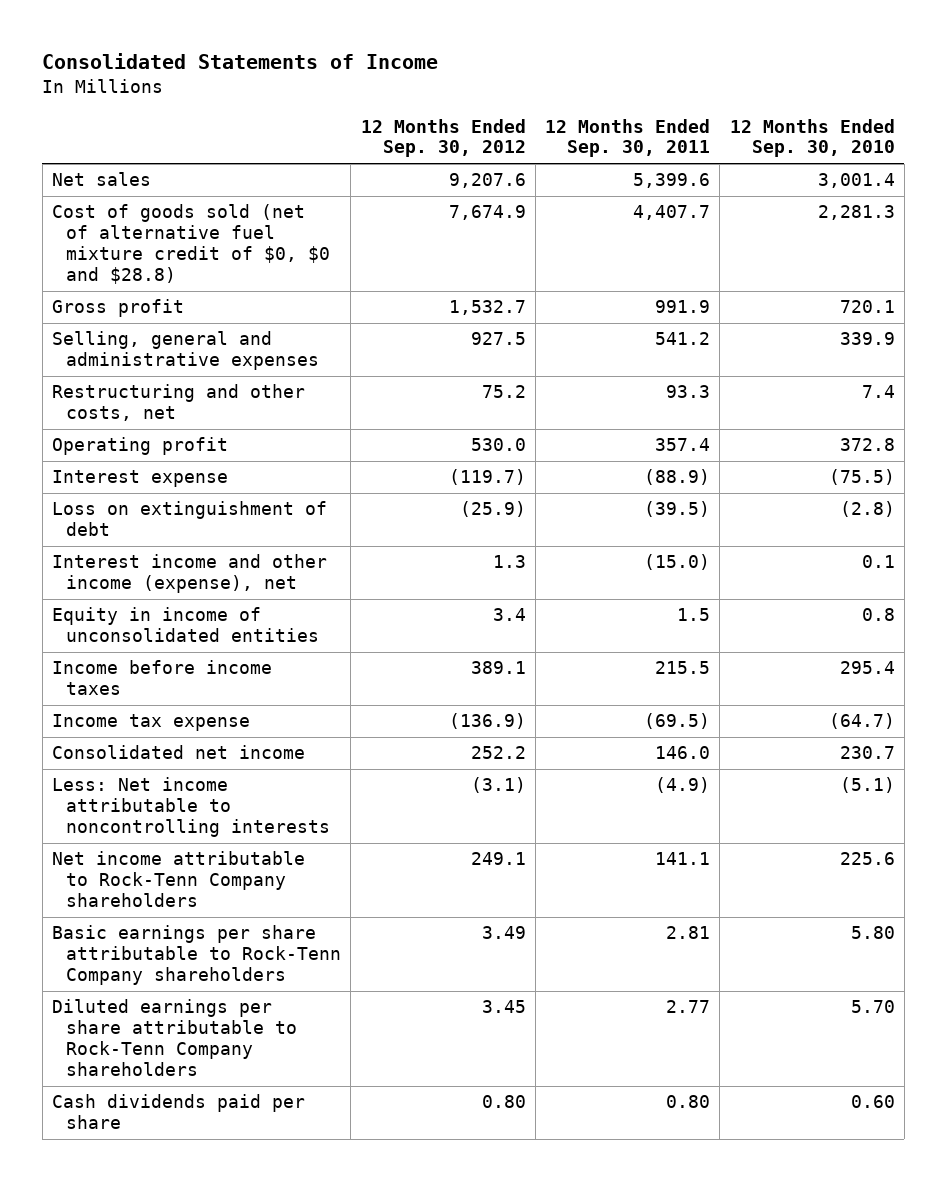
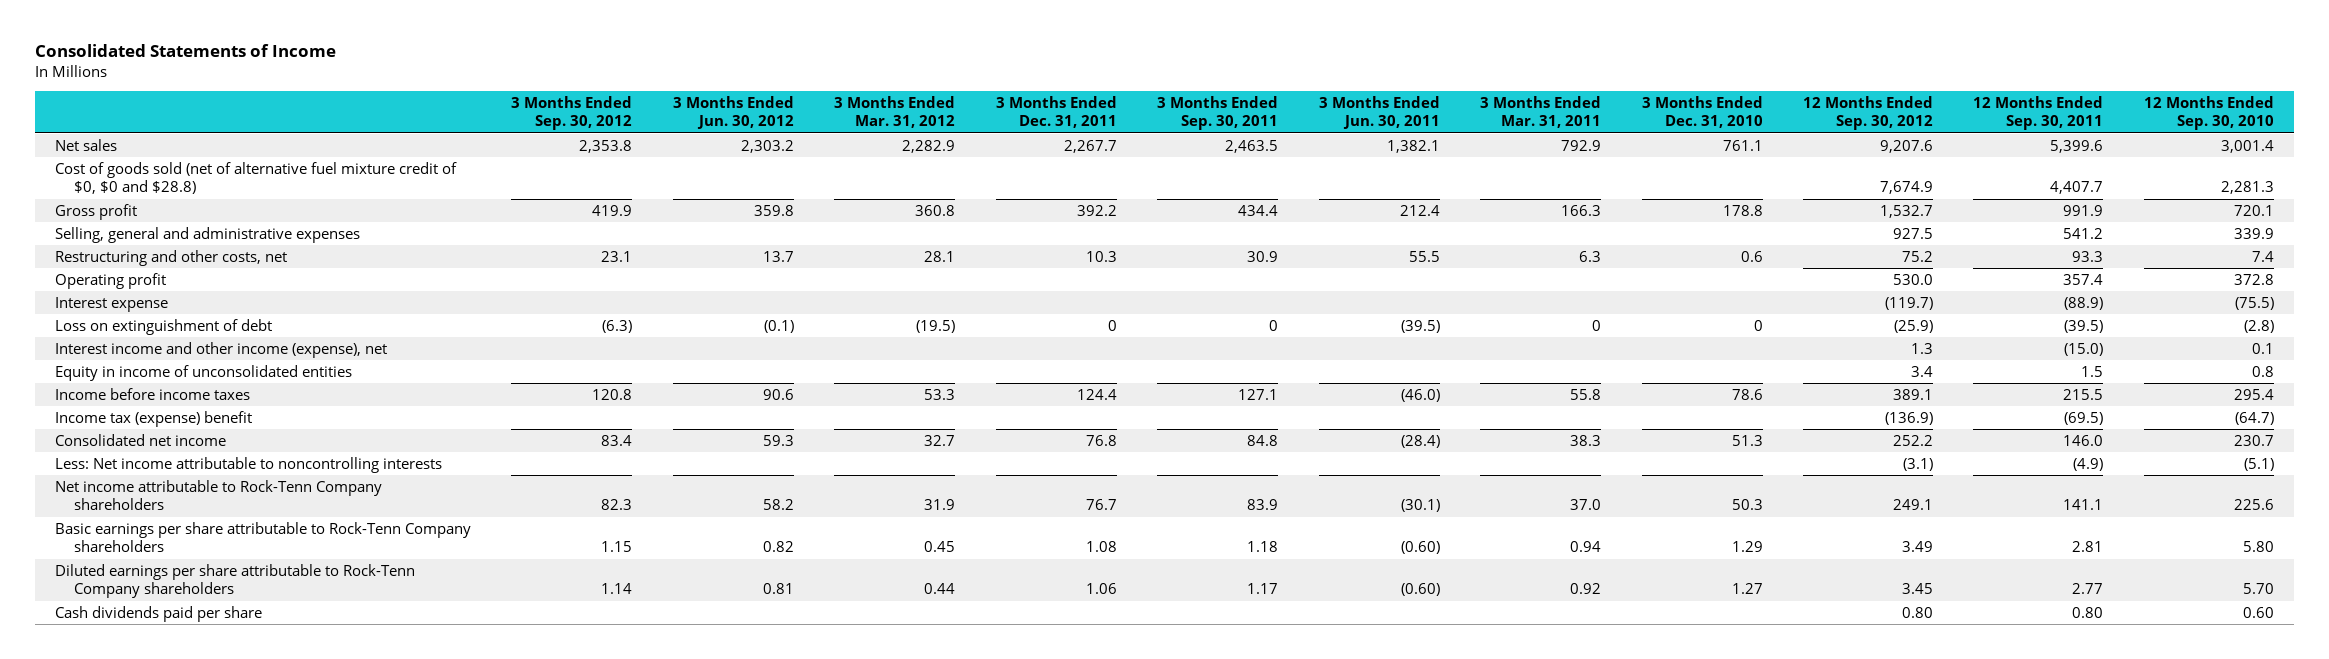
none -> [511,95,633,131] 3 Months Ended Sep. 30, 2012
none -> [672,95,794,130] 3 Months Ended Jun. 30, 2012
none -> [834,95,956,129] 3 Months Ended Mar. 31, 2012
none -> [995,95,1117,129] 3 Months Ended Dec. 31, 2011
none -> [1157,95,1279,131] 3 Months Ended Sep. 30, 2011
none -> [1318,95,1440,130] 3 Months Ended Jun. 30, 2011
none -> [1480,95,1602,129] 3 Months Ended Mar. 31, 2011
none -> [1641,95,1763,129] 3 Months Ended Dec. 31, 2010
[52,714,251,732] Income tax expense -> [55,410,253,427] Income tax (expense) benefit

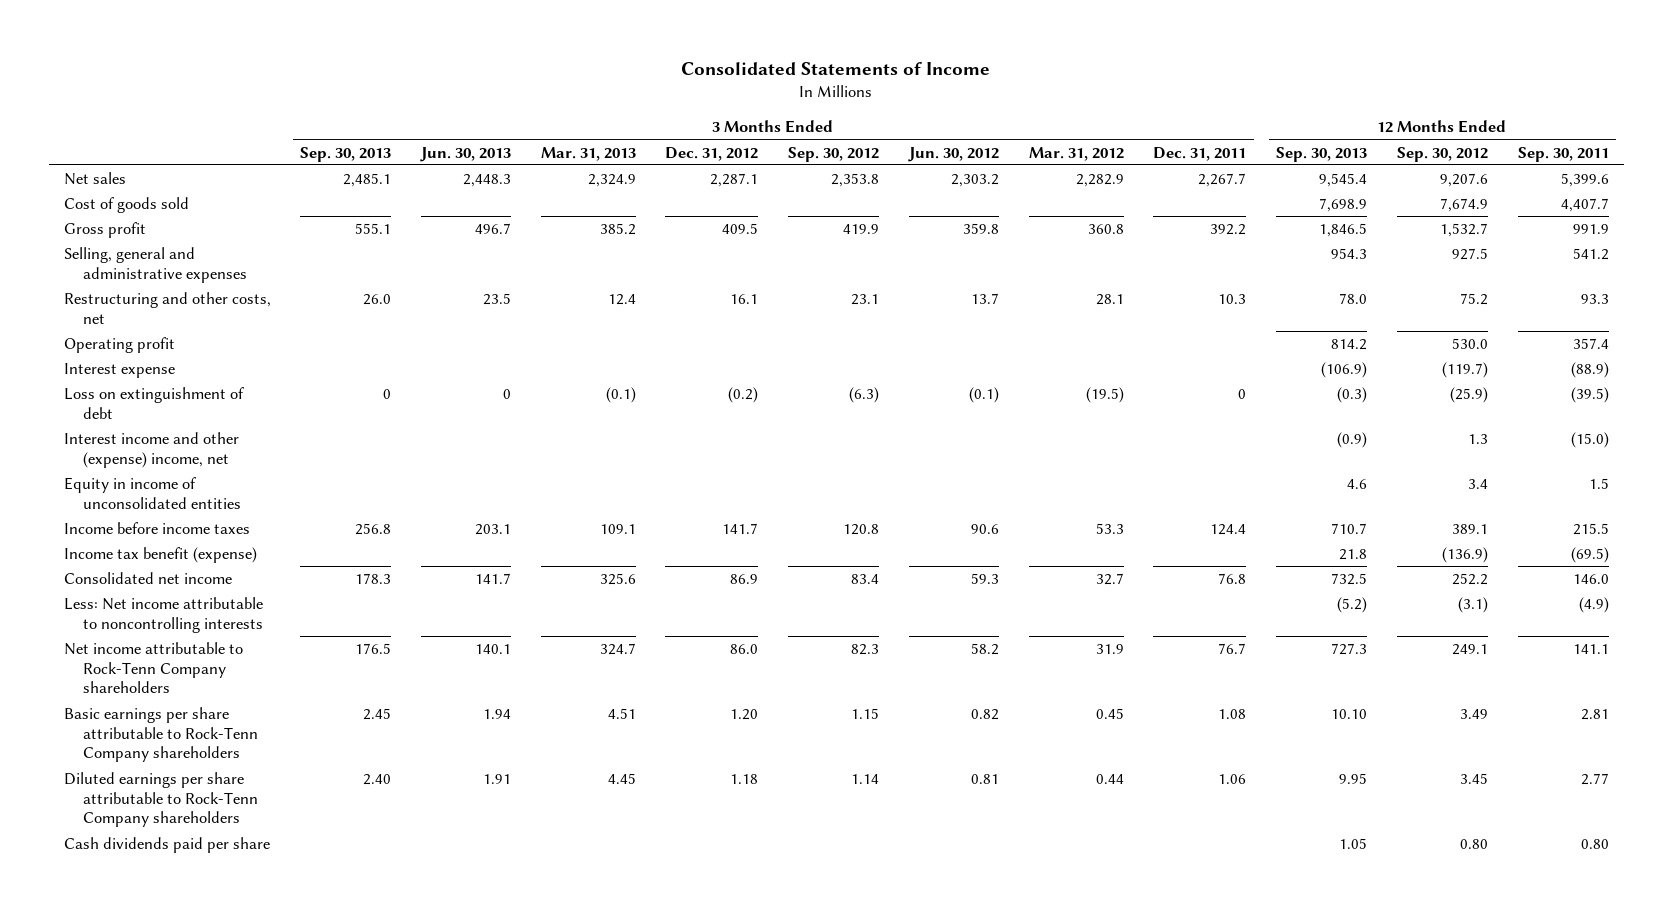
[1157,95,1279,131] 3 Months Ended Sep. 30, 2011 -> none
[1318,95,1440,130] 3 Months Ended Jun. 30, 2011 -> none
[1480,95,1602,129] 3 Months Ended Mar. 31, 2011 -> none
[1641,95,1763,129] 3 Months Ended Dec. 31, 2010 -> none
[2143,95,2274,131] 12 Months Ended Sep. 30, 2010 -> none
none -> [300,146,392,162] Sep. 30, 2013
none -> [420,146,512,162] Jun. 30, 2013
none -> [540,146,636,161] Mar. 31, 2013
none -> [665,146,759,161] Dec. 31, 2012
none -> [1276,146,1368,162] Sep. 30, 2013
[55,161,458,195] Cost of goods sold (net of alternative fuel mixture credit of $0, $0 and $28.8) -> [63,197,189,214] Cost of goods sold
[55,341,388,358] Interest income and other income (expense), net -> [63,432,239,468] Interest income and other (expense) income, net
[55,410,253,427] Income tax (expense) benefit -> [63,547,257,564] Income tax benefit (expense)

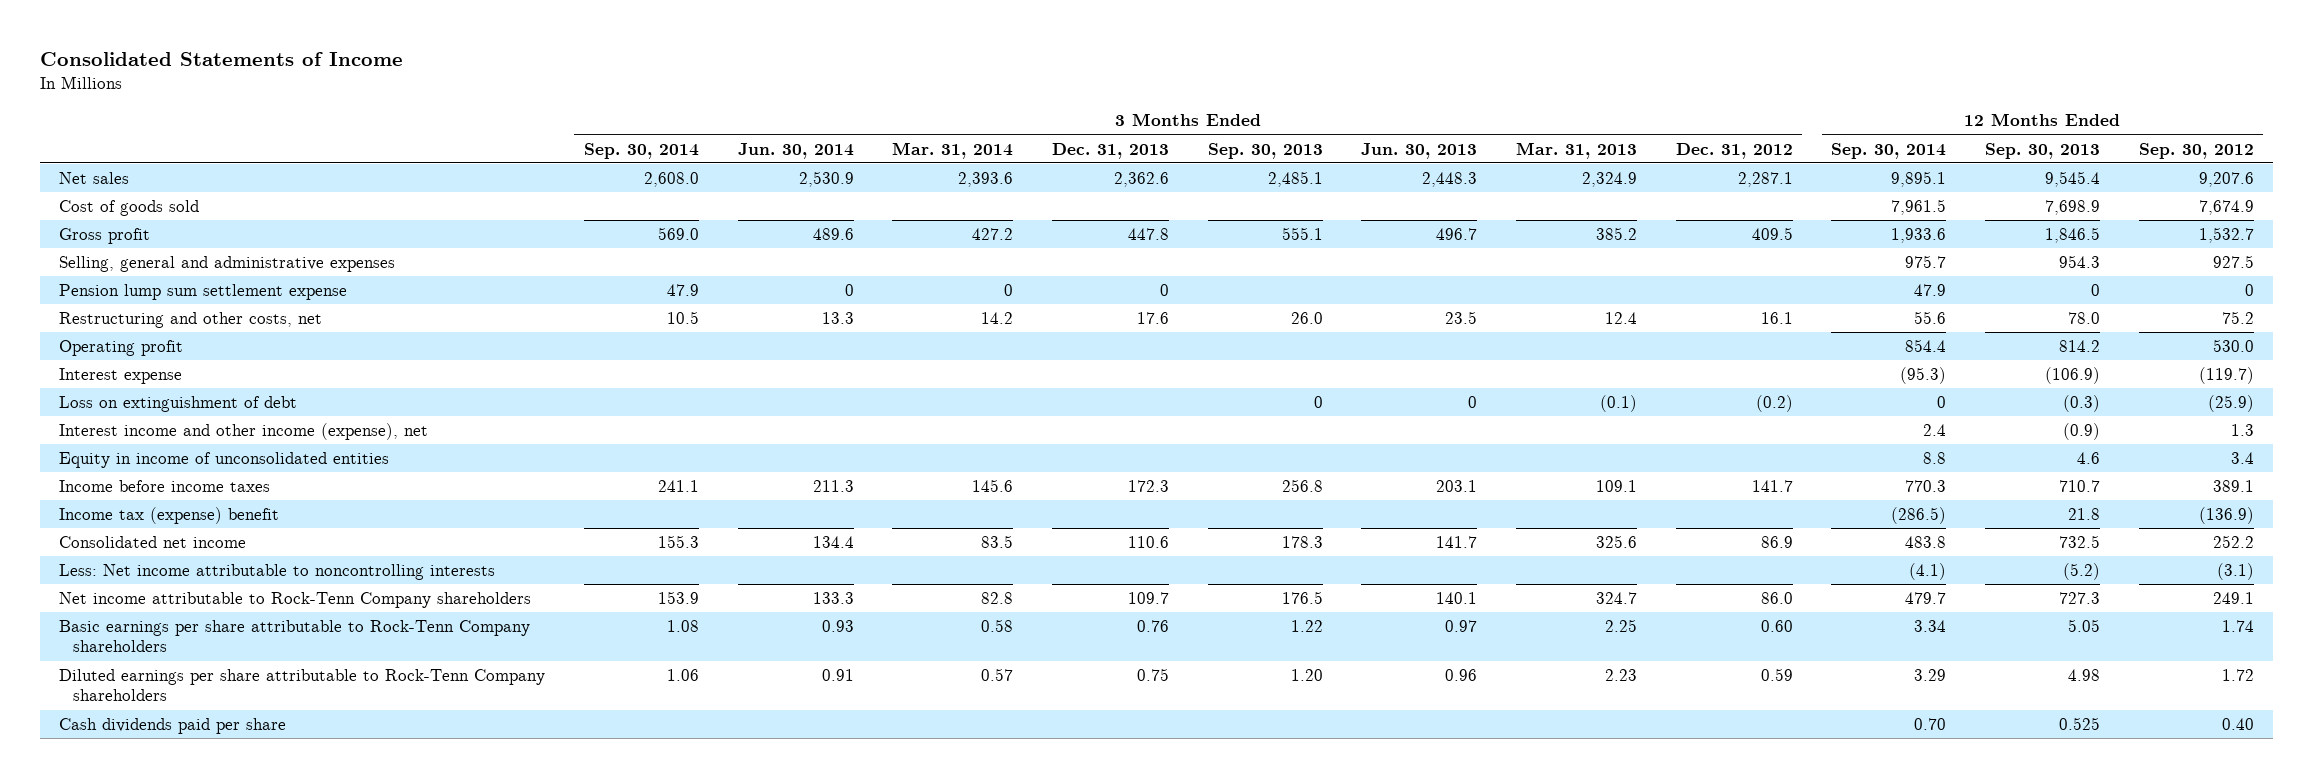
[788,146,880,162] Sep. 30, 2012 -> none
[907,146,999,162] Jun. 30, 2012 -> none
[1028,146,1124,161] Mar. 31, 2012 -> none
[1153,146,1247,161] Dec. 31, 2011 -> none
[1517,146,1609,162] Sep. 30, 2011 -> none
none -> [583,142,699,159] Sep. 30, 2014
none -> [737,142,854,159] Jun. 30, 2014
none -> [892,141,1014,159] Mar. 31, 2014
none -> [1051,142,1169,159] Dec. 31, 2013
none -> [1831,142,1947,159] Sep. 30, 2014
none -> [59,284,348,301] Pension lump sum settlement expense
[63,432,239,468] Interest income and other (expense) income, net -> [59,423,429,441] Interest income and other income (expense), net
[63,547,257,564] Income tax benefit (expense) -> [59,507,280,525] Income tax (expense) benefit
[363,708,392,721] 2.45 -> [1290,620,1323,633] 1.22
[483,709,512,720] 1.94 -> [1445,620,1478,633] 0.97
[607,708,636,720] 4.51 -> [1604,619,1637,633] 2.25
[730,709,759,721] 1.20 -> [1760,620,1793,633] 0.60
[1331,709,1368,720] 10.10 -> [2067,619,2100,633] 5.05
[1459,709,1488,720] 3.49 -> [2221,620,2254,633] 1.74
[363,774,392,786] 2.40 -> [1290,669,1323,682] 1.20
[483,774,512,785] 1.91 -> [1445,669,1478,682] 0.96
[607,773,636,785] 4.45 -> [1604,669,1637,682] 2.23
[730,774,759,785] 1.18 -> [1760,668,1793,682] 0.59
[1339,773,1368,785] 9.95 -> [2067,669,2100,682] 4.98
[1459,773,1488,785] 3.45 -> [2221,669,2254,682] 1.72
[1339,838,1368,850] 1.05 -> [2058,717,2100,731] 0.525
[1459,839,1488,850] 0.80 -> [2221,718,2254,731] 0.40

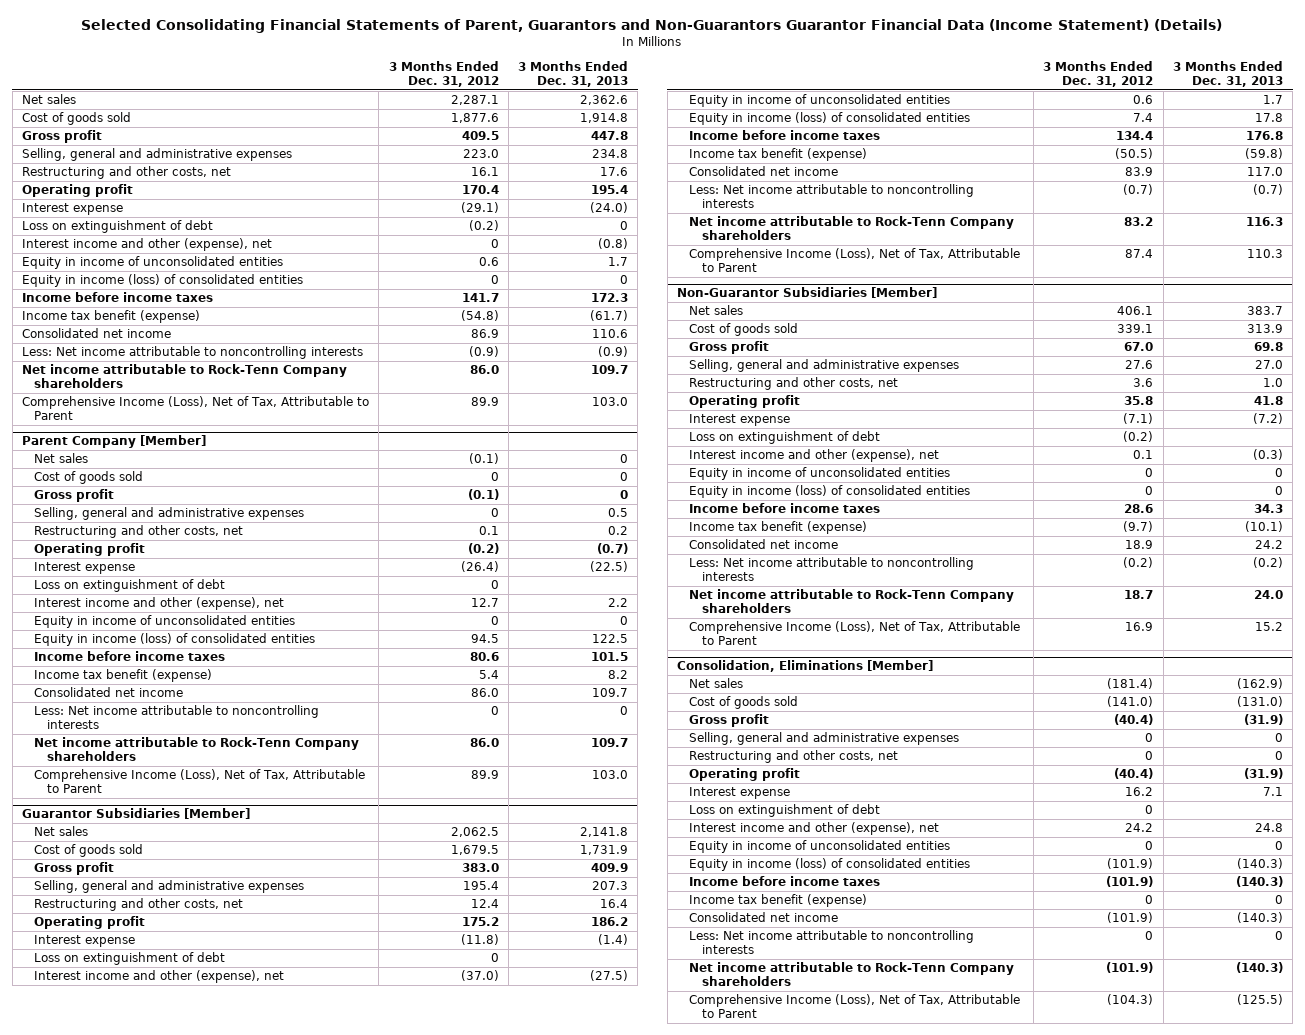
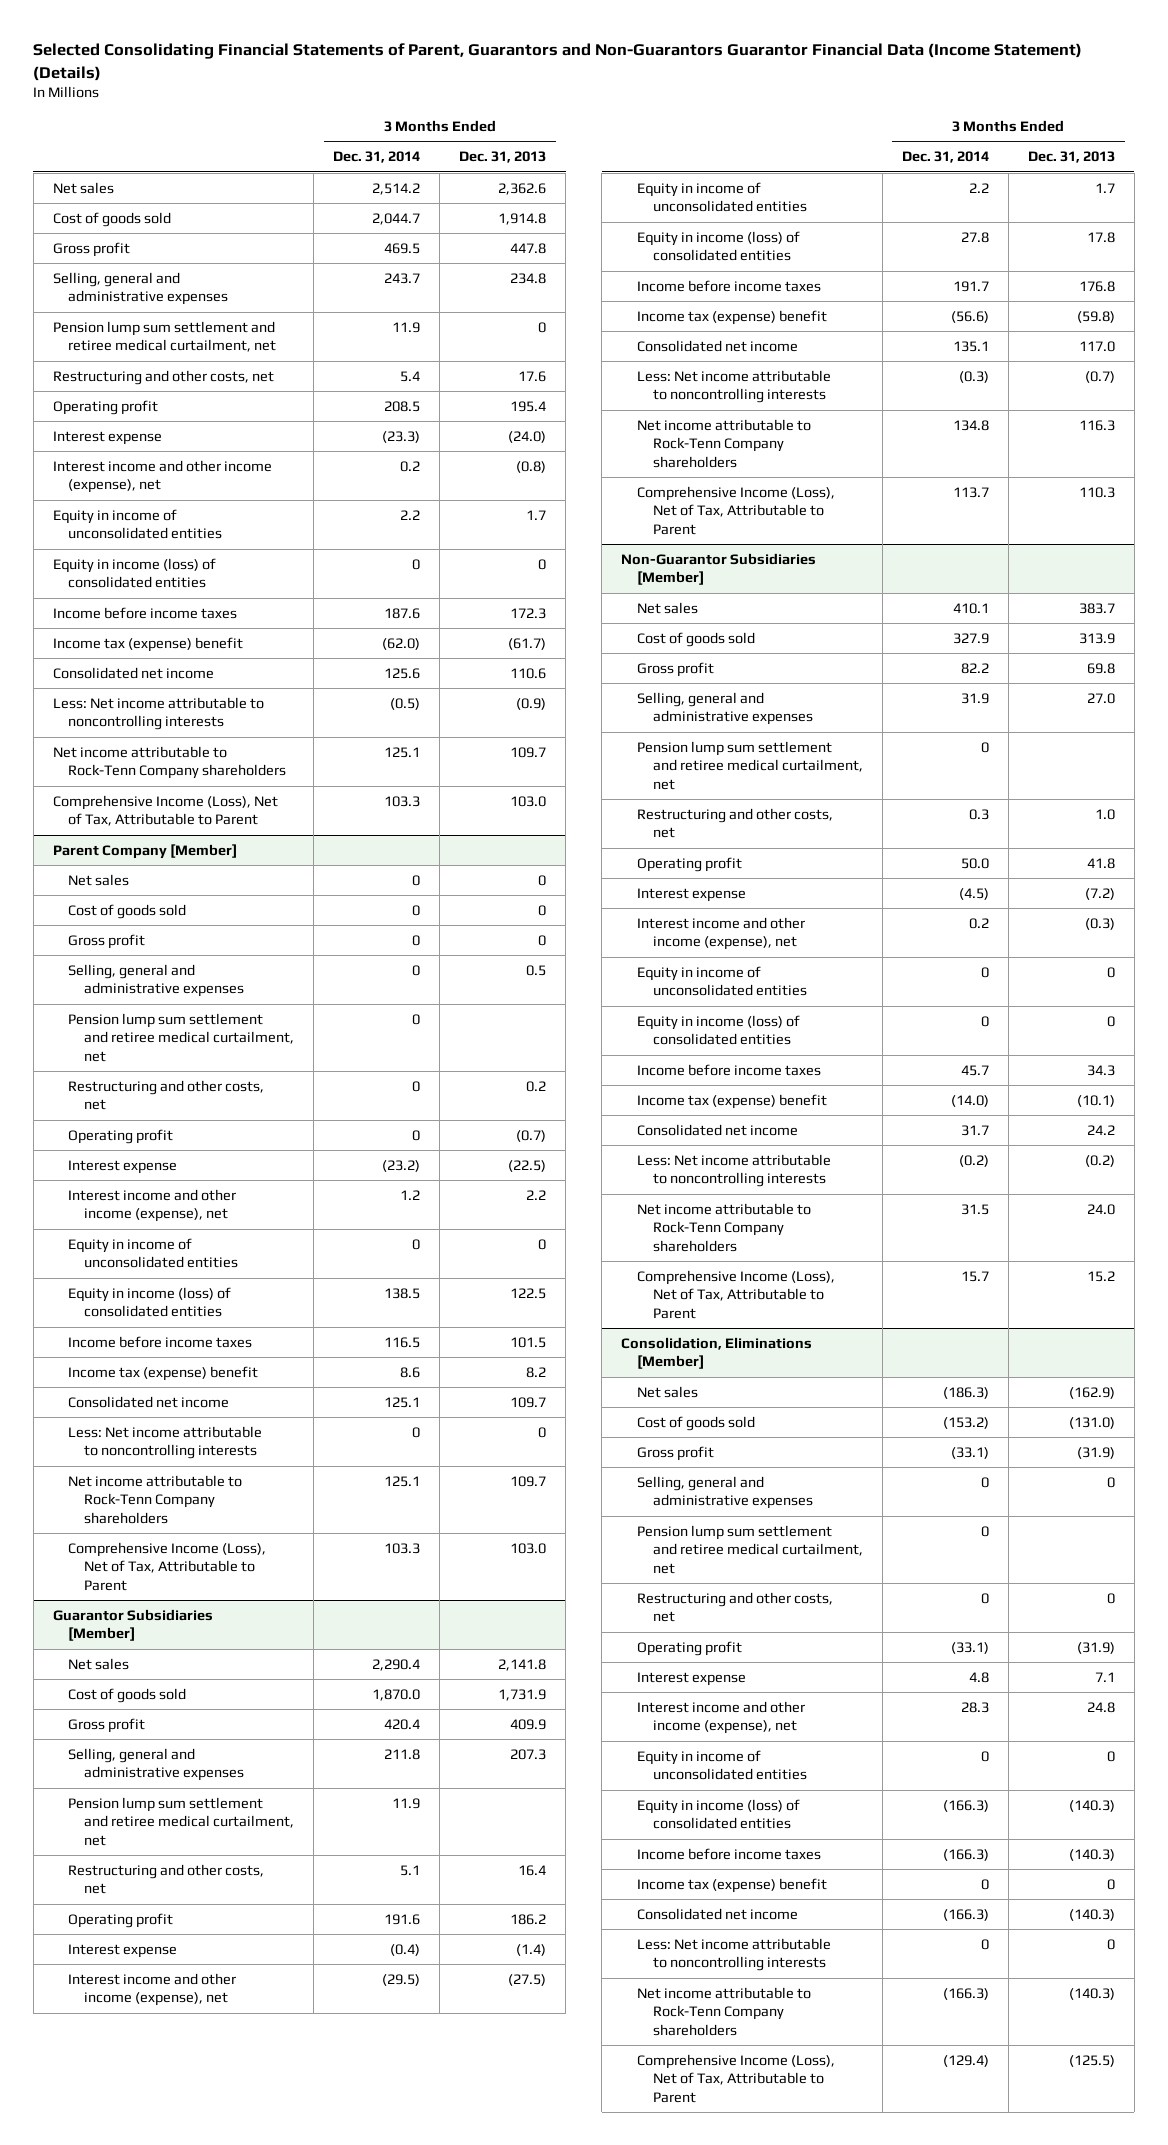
[388,61,499,88] 3 Months Ended Dec. 31, 2012 -> none
none -> [333,151,421,164] Dec. 31, 2014
none -> [52,320,277,353] Pension lump sum settlement and retiree medical curtailment, net
[21,220,213,234] Loss on extinguishment of debt -> none
[21,238,272,252] Interest income and other (expense), net -> [52,459,272,494] Interest income and other income (expense), net
[21,310,200,324] Income tax benefit (expense) -> [52,636,243,652] Income tax (expense) benefit
none -> [68,1012,295,1062] Pension lump sum settlement and retiree medical curtailment, net
[34,579,226,593] Loss on extinguishment of debt -> none
[34,597,285,611] Interest income and other (expense), net -> [68,1188,237,1223] Interest income and other income (expense), net
[34,669,213,683] Income tax benefit (expense) -> [68,1365,259,1381] Income tax (expense) benefit
none -> [68,1796,295,1846] Pension lump sum settlement and retiree medical curtailment, net
[34,952,226,966] Loss on extinguishment of debt -> none
[34,970,285,984] Interest income and other (expense), net -> [68,1972,237,2007] Interest income and other income (expense), net
[689,148,868,162] Income tax benefit (expense) -> [637,309,828,325] Income tax (expense) benefit
none -> [637,740,863,790] Pension lump sum settlement and retiree medical curtailment, net
[689,431,881,445] Loss on extinguishment of debt -> none
[689,449,940,463] Interest income and other (expense), net -> [637,916,806,951] Interest income and other income (expense), net
[689,521,868,535] Income tax benefit (expense) -> [637,1093,828,1109] Income tax (expense) benefit
none -> [637,1524,863,1574] Pension lump sum settlement and retiree medical curtailment, net
[689,804,881,818] Loss on extinguishment of debt -> none
[689,822,940,836] Interest income and other (expense), net -> [637,1700,806,1735] Interest income and other income (expense), net
[689,894,868,908] Income tax benefit (expense) -> [637,1877,828,1893] Income tax (expense) benefit

